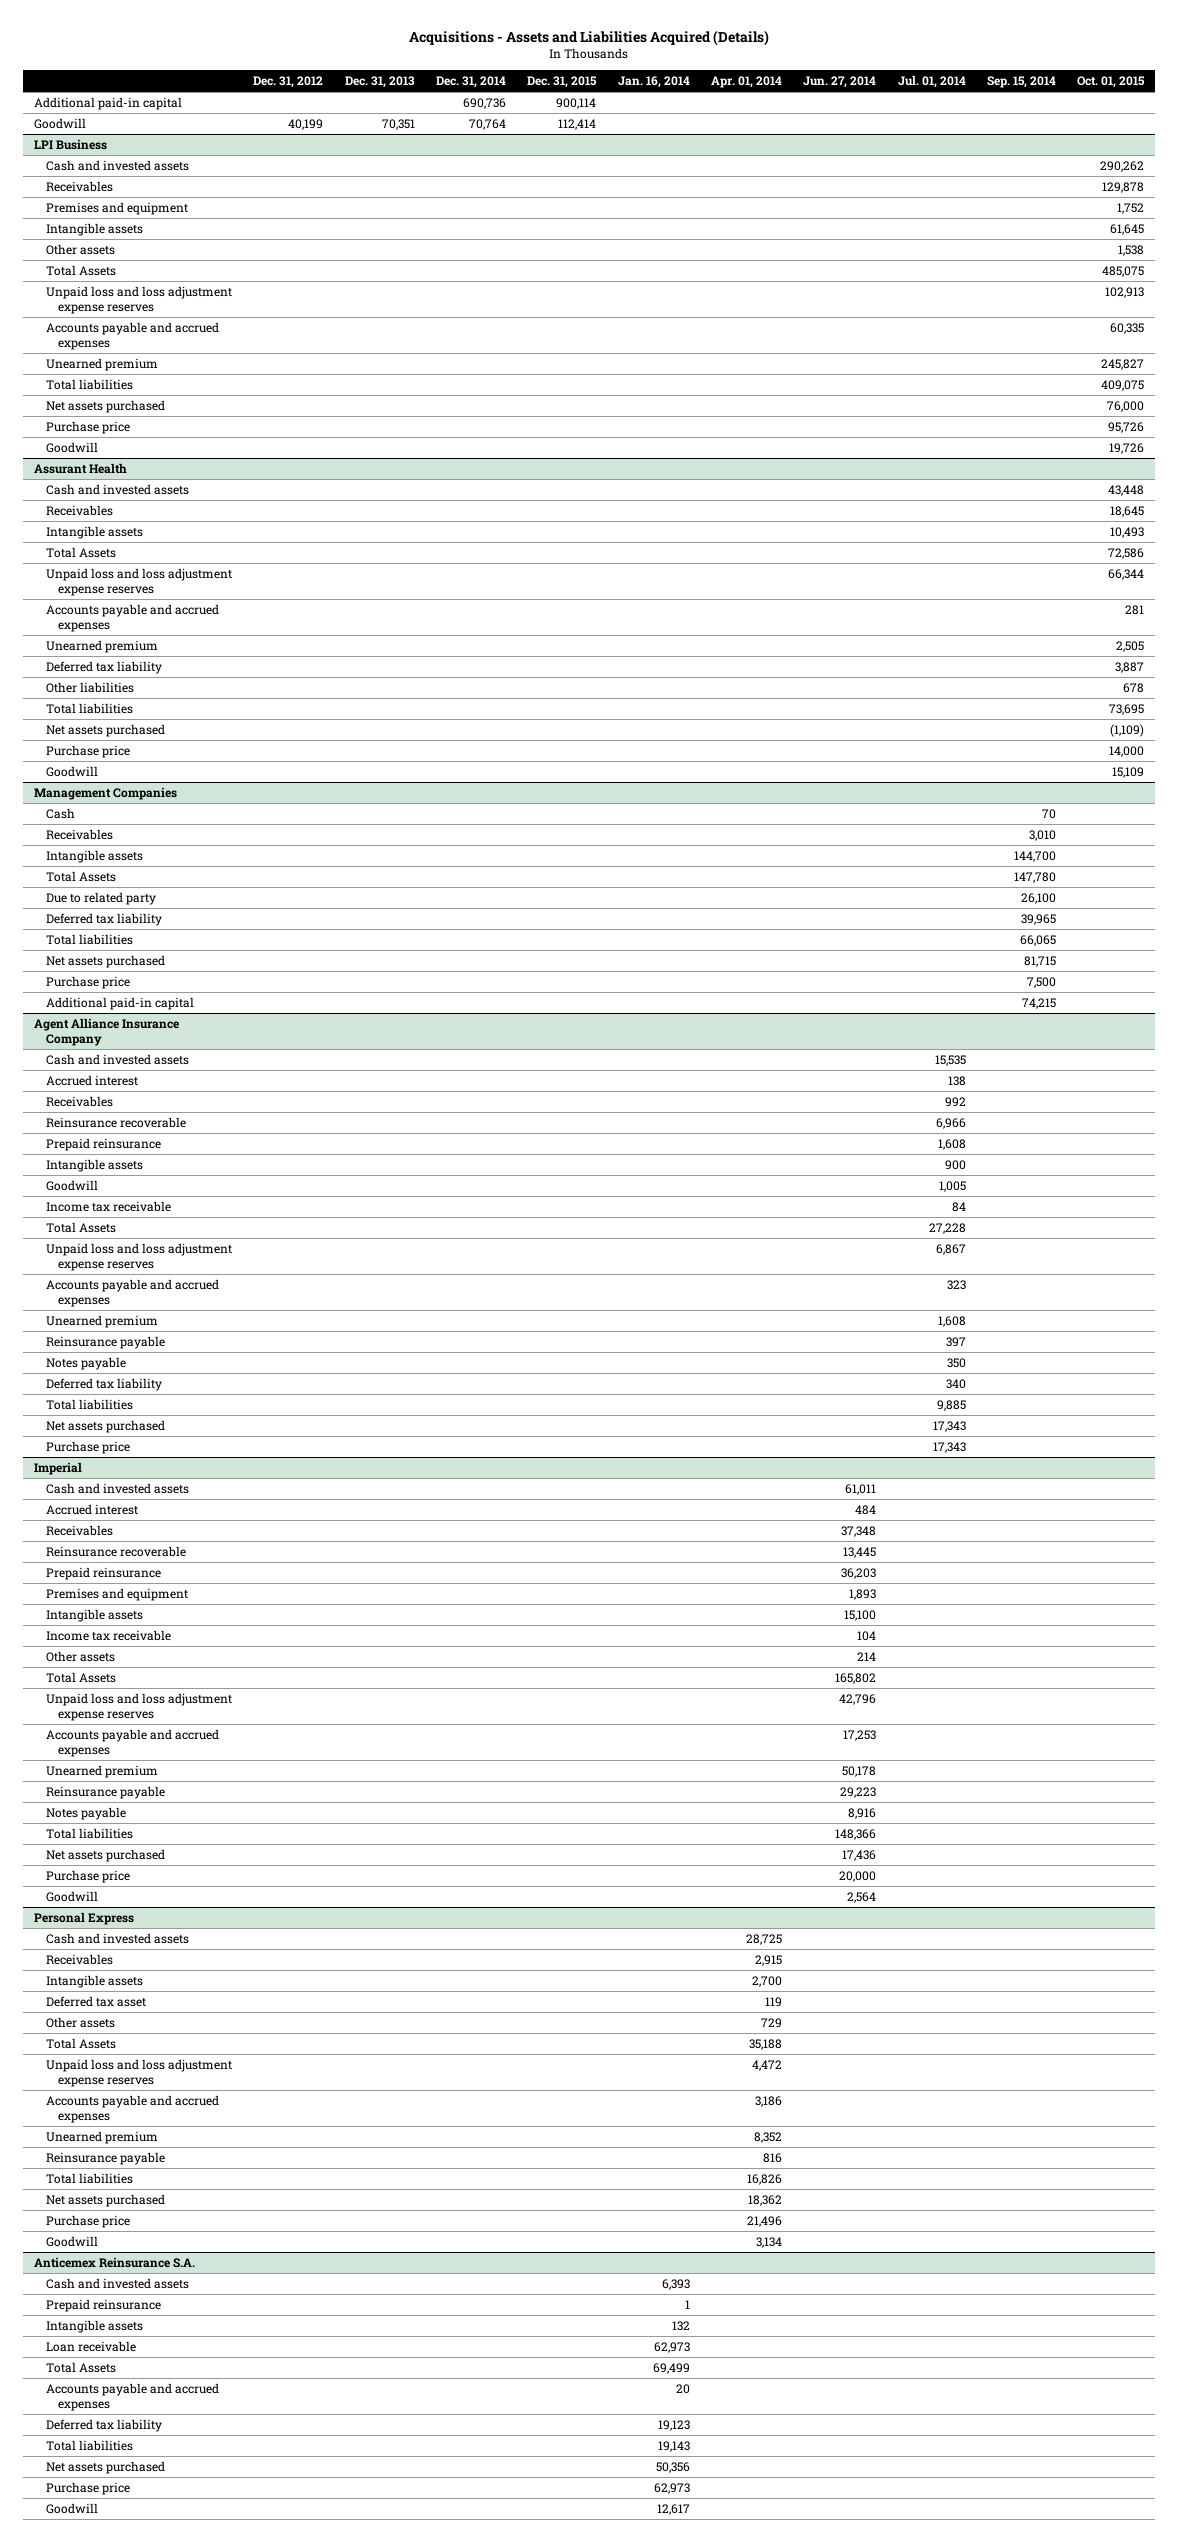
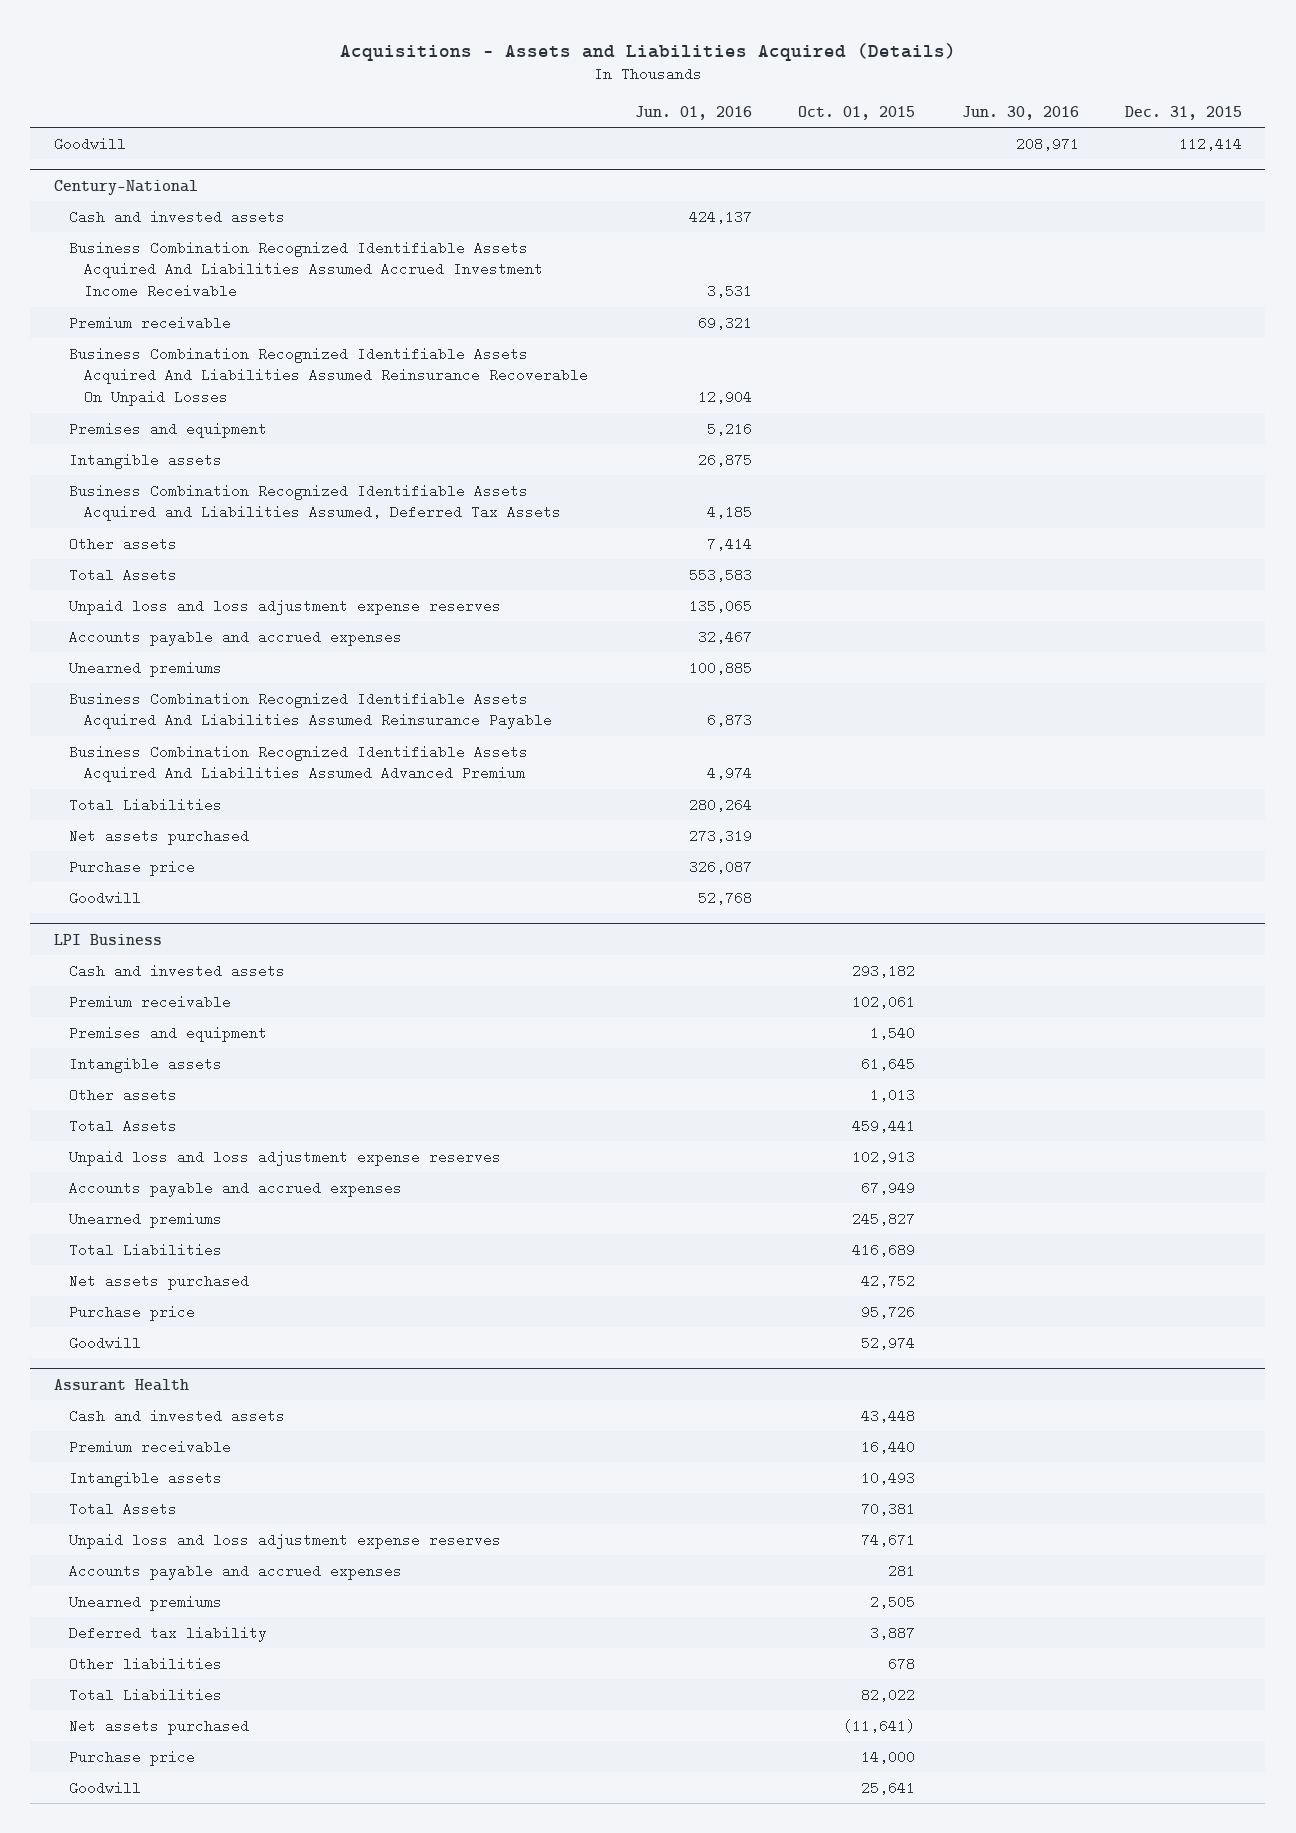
[253,75,324,88] Dec. 31, 2012 -> none
[344,75,415,88] Dec. 31, 2013 -> none
[435,75,506,88] Dec. 31, 2014 -> none
[617,75,690,88] Jan. 16, 2014 -> none
[710,75,782,88] Apr. 01, 2014 -> none
[803,75,877,88] Jun. 27, 2014 -> none
[897,74,966,88] Jul. 01, 2014 -> none
[986,75,1056,88] Sep. 15, 2014 -> none
none -> [634,105,752,120] Jun. 01, 2016
none -> [961,105,1079,120] Jun. 30, 2016
[34,96,183,110] Additional paid-in capital -> none
none -> [53,179,198,195] Century-National
none -> [68,209,285,224] Cash and invested assets
none -> [68,240,544,299] Business Combination Recognized Identifiable Assets Acquired And Liabilities Assumed Accrued Investment Income Receivable
none -> [68,315,231,330] Premium receivable
none -> [68,346,589,407] Business Combination Recognized Identifiable Assets Acquired And Liabilities Assumed Reinsurance Recoverable On Unpaid Losses
none -> [68,421,267,438] Premises and equipment
none -> [68,452,222,469] Intangible assets
none -> [68,483,562,522] Business Combination Recognized Identifiable Assets Acquired and Liabilities Assumed, Deferred Tax Assets
none -> [68,536,177,551] Other assets
none -> [68,567,177,582] Total Assets
none -> [68,598,501,615] Unpaid loss and loss adjustment expense reserves
none -> [68,629,402,646] Accounts payable and accrued expenses
none -> [68,660,222,677] Unearned premiums
none -> [68,691,553,730] Business Combination Recognized Identifiable Assets Acquired And Liabilities Assumed Reinsurance Payable
none -> [68,744,528,783] Business Combination Recognized Identifiable Assets Acquired And Liabilities Assumed Advanced Premium
none -> [68,797,222,812] Total Liabilities
none -> [68,828,249,845] Net assets purchased
none -> [68,859,195,876] Purchase price
none -> [68,890,141,905] Goodwill
[46,180,114,192] Receivables -> none
[1100,160,1145,172] 290,262 -> [852,963,916,978] 293,182
none -> [68,994,231,1009] Premium receivable
[1117,202,1145,214] 1,752 -> [870,1025,916,1040] 1,540
[1118,244,1145,256] 1,538 -> [870,1087,916,1102] 1,013
[1102,265,1145,277] 485,075 -> [852,1118,916,1133] 459,441
[1110,322,1145,334] 60,335 -> [861,1180,916,1195] 67,949
[46,357,159,371] Unearned premium -> [68,1211,222,1228] Unearned premiums
[46,378,134,390] Total liabilities -> [68,1242,222,1257] Total Liabilities
[1101,379,1145,391] 409,075 -> [852,1242,916,1257] 416,689
[1107,400,1145,412] 76,000 -> [861,1273,916,1288] 42,752
[1109,442,1145,454] 19,726 -> [861,1335,916,1350] 52,974
[46,504,114,516] Receivables -> none
none -> [68,1439,231,1454] Premium receivable
[1108,547,1145,559] 72,586 -> [861,1501,916,1516] 70,381
[1108,568,1145,580] 66,344 -> [861,1532,916,1547] 74,671
[46,639,159,653] Unearned premium -> [68,1594,222,1611] Unearned premiums
[46,702,134,714] Total liabilities -> [68,1687,222,1702] Total Liabilities
[1109,703,1145,715] 73,695 -> [861,1687,916,1702] 82,022
[1110,723,1145,737] (1,109) -> [843,1718,916,1733] (11,641)
[34,786,178,800] Management Companies -> none
[46,807,76,819] Cash -> none
[46,828,114,840] Receivables -> none
[46,849,144,863] Intangible assets -> none
[46,870,117,882] Total Assets -> none
[46,891,157,905] Due to related party -> none
[46,912,163,926] Deferred tax liability -> none
[46,933,134,945] Total liabilities -> none
[46,954,166,968] Net assets purchased -> none
[46,975,131,989] Purchase price -> none
[46,996,195,1010] Additional paid-in capital -> none
[34,1017,180,1047] Agent Alliance Insurance Company -> none
[46,1053,190,1065] Cash and invested assets -> none
[46,1074,139,1086] Accrued interest -> none
[46,1095,114,1107] Receivables -> none
[46,1116,187,1128] Reinsurance recoverable -> none
[46,1137,162,1151] Prepaid reinsurance -> none
[46,1158,144,1172] Intangible assets -> none
[46,1179,99,1191] Goodwill -> none
[46,1200,172,1212] Income tax receivable -> none
[46,1221,117,1233] Total Assets -> none
[46,1242,233,1272] Unpaid loss and loss adjustment expense reserves -> none
[46,1278,220,1308] Accounts payable and accrued expenses -> none
[46,1314,159,1328] Unearned premium -> none
[46,1335,166,1349] Reinsurance payable -> none
[46,1356,127,1370] Notes payable -> none
[46,1377,163,1391] Deferred tax liability -> none
[46,1398,134,1410] Total liabilities -> none
[46,1419,166,1433] Net assets purchased -> none
[46,1440,131,1454] Purchase price -> none
[34,1461,83,1475] Imperial -> none
[46,1482,190,1494] Cash and invested assets -> none
[46,1503,139,1515] Accrued interest -> none
[46,1524,114,1536] Receivables -> none
[46,1545,187,1557] Reinsurance recoverable -> none
[46,1566,162,1580] Prepaid reinsurance -> none
[46,1587,189,1601] Premises and equipment -> none
[46,1608,144,1622] Intangible assets -> none
[46,1629,172,1641] Income tax receivable -> none
[46,1650,116,1662] Other assets -> none
[46,1671,117,1683] Total Assets -> none
[46,1692,233,1722] Unpaid loss and loss adjustment expense reserves -> none
[46,1728,220,1758] Accounts payable and accrued expenses -> none
[46,1764,159,1778] Unearned premium -> none
[46,1785,166,1799] Reinsurance payable -> none
[46,1806,127,1820] Notes payable -> none
[46,1827,134,1839] Total liabilities -> none
[46,1848,166,1862] Net assets purchased -> none
[46,1869,131,1883] Purchase price -> none
[46,1890,99,1902] Goodwill -> none
[34,1911,135,1925] Personal Express -> none
[46,1932,190,1944] Cash and invested assets -> none
[46,1953,114,1965] Receivables -> none
[46,1974,144,1988] Intangible assets -> none
[46,1995,147,2007] Deferred tax asset -> none
[46,2016,116,2028] Other assets -> none
[46,2037,117,2049] Total Assets -> none
[46,2058,233,2088] Unpaid loss and loss adjustment expense reserves -> none
[46,2094,220,2124] Accounts payable and accrued expenses -> none
[46,2130,159,2144] Unearned premium -> none
[46,2151,166,2165] Reinsurance payable -> none
[46,2172,134,2184] Total liabilities -> none
[46,2193,166,2207] Net assets purchased -> none
[46,2214,131,2228] Purchase price -> none
[46,2235,99,2247] Goodwill -> none
[34,2256,196,2268] Anticemex Reinsurance S.A. -> none
[46,2277,190,2289] Cash and invested assets -> none
[46,2298,162,2312] Prepaid reinsurance -> none
[46,2319,144,2333] Intangible assets -> none
[46,2340,137,2352] Loan receivable -> none
[46,2361,117,2373] Total Assets -> none
[46,2382,220,2412] Accounts payable and accrued expenses -> none
[46,2418,163,2432] Deferred tax liability -> none
[46,2439,134,2451] Total liabilities -> none
[46,2460,166,2474] Net assets purchased -> none
[46,2481,131,2495] Purchase price -> none
[46,2502,99,2514] Goodwill -> none
[1112,766,1145,778] 15,109 -> [861,1780,916,1795] 25,641

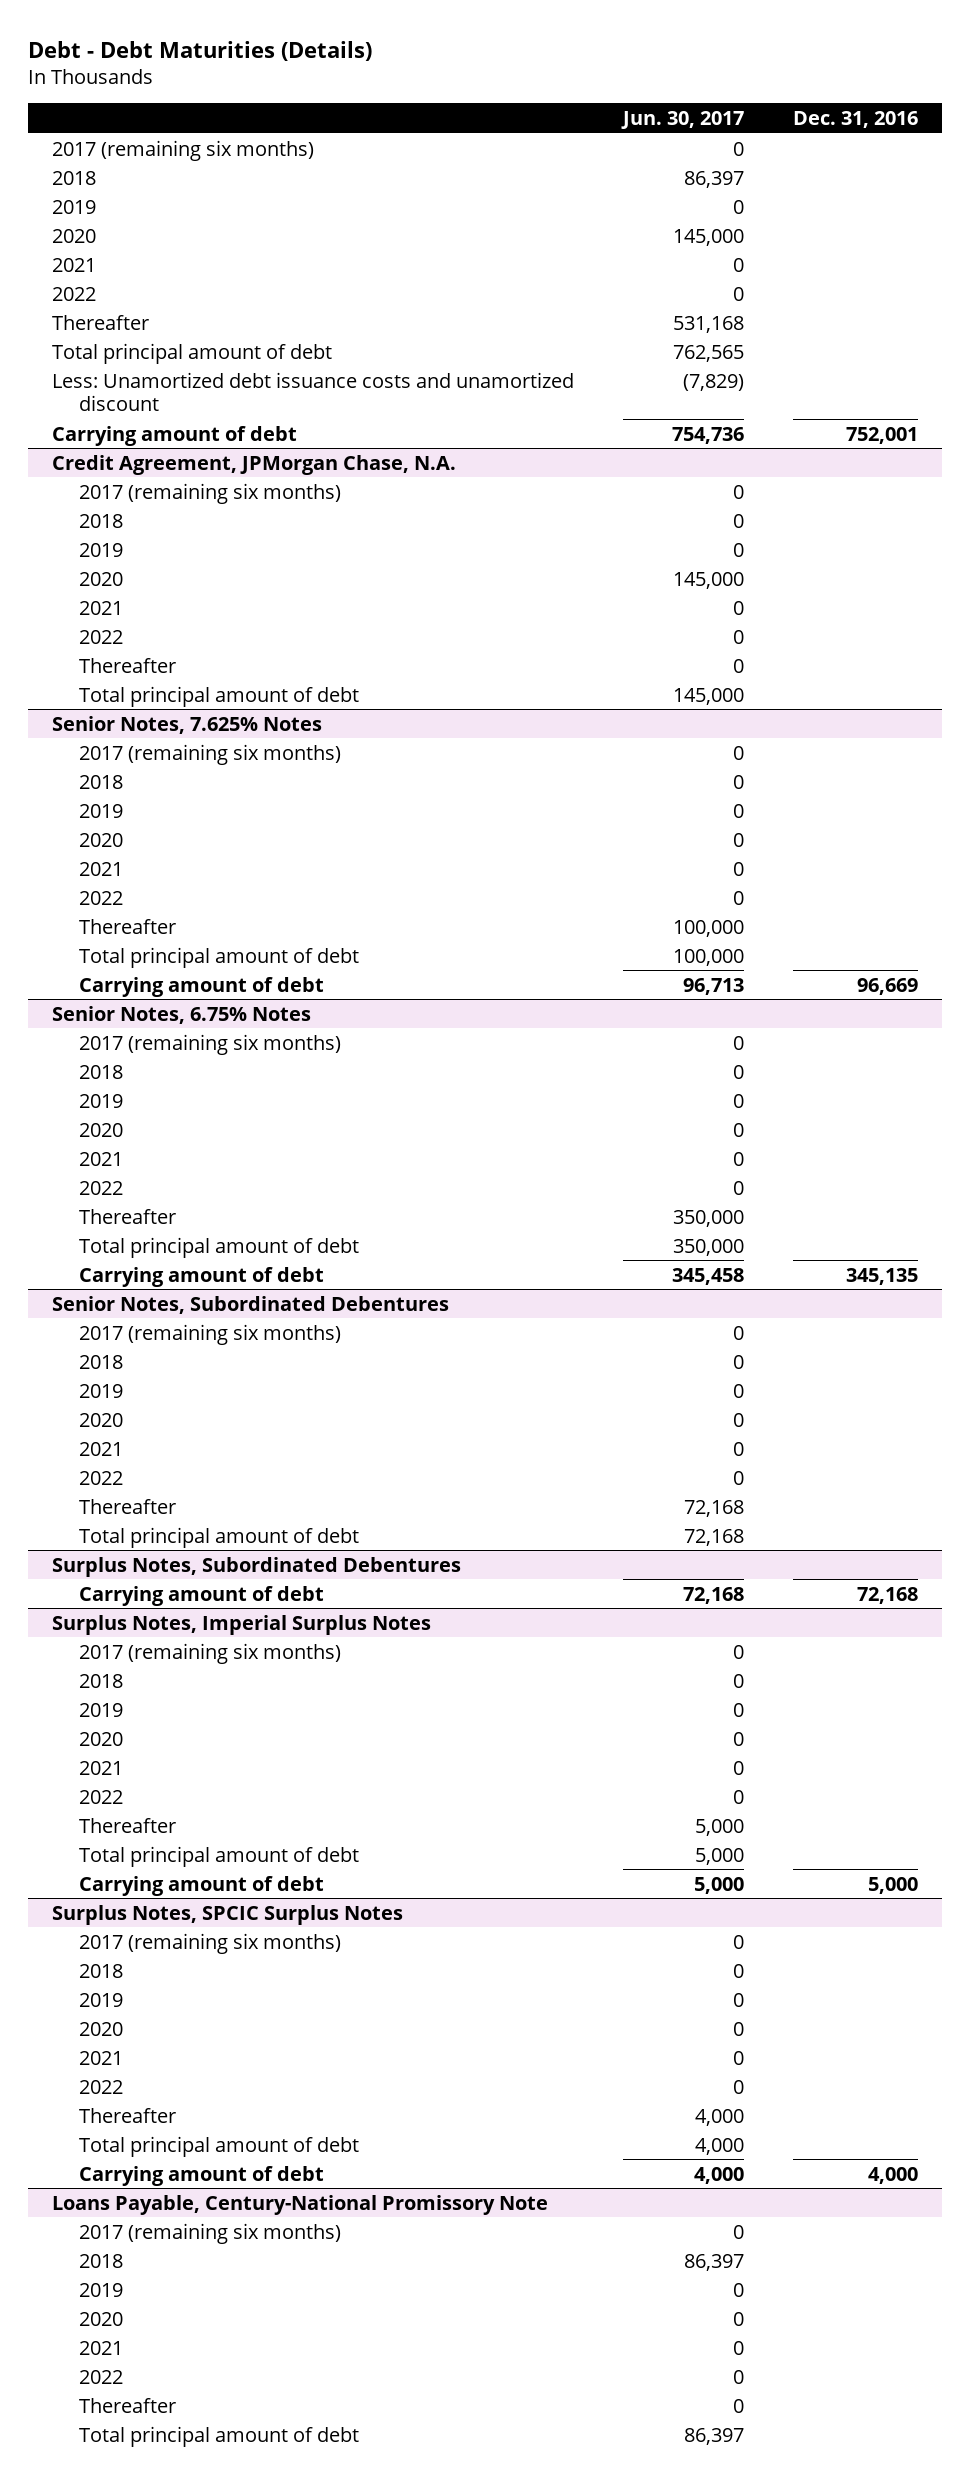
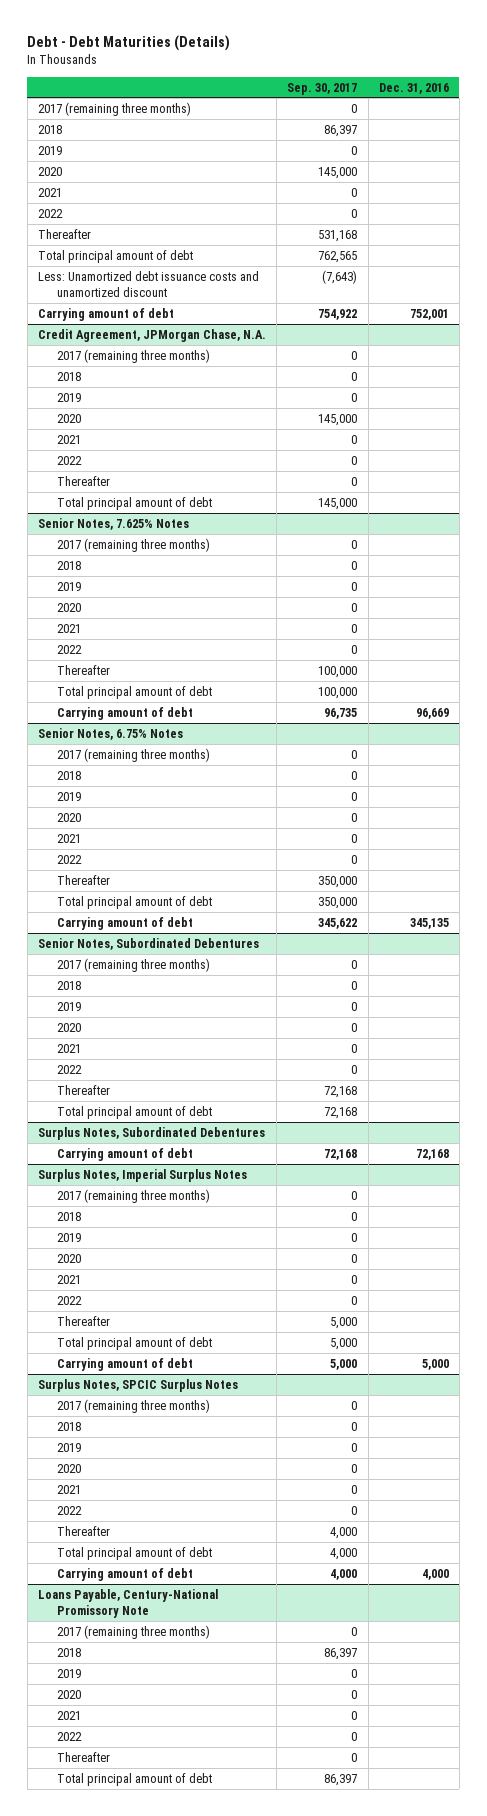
[621,110,745,129] Jun. 30, 2017 -> none
none -> [287,82,358,95] Sep. 30, 2017
[52,139,315,161] 2017 (remaining six months) -> [37,101,191,116] 2017 (remaining three months)
[78,482,341,504] 2017 (remaining six months) -> [57,348,211,363] 2017 (remaining three months)
[78,743,341,765] 2017 (remaining six months) -> [57,537,211,552] 2017 (remaining three months)
[78,1033,341,1055] 2017 (remaining six months) -> [57,747,211,762] 2017 (remaining three months)
[78,1323,341,1345] 2017 (remaining six months) -> [57,957,211,972] 2017 (remaining three months)
[78,1642,341,1664] 2017 (remaining six months) -> [57,1188,211,1203] 2017 (remaining three months)
[78,1932,341,1954] 2017 (remaining six months) -> [57,1398,211,1413] 2017 (remaining three months)
[78,2222,341,2244] 2017 (remaining six months) -> [57,1624,211,1639] 2017 (remaining three months)

